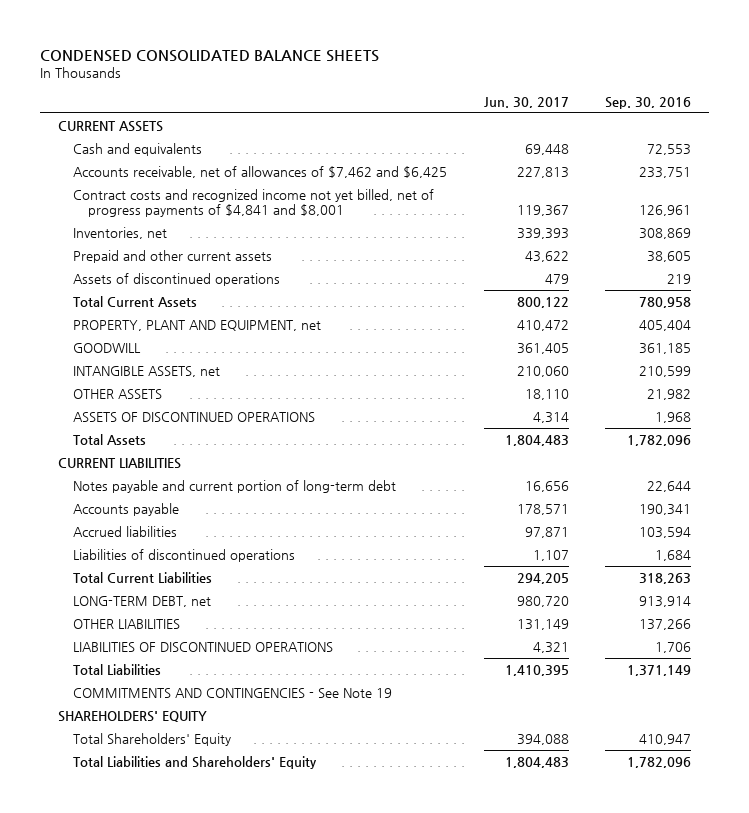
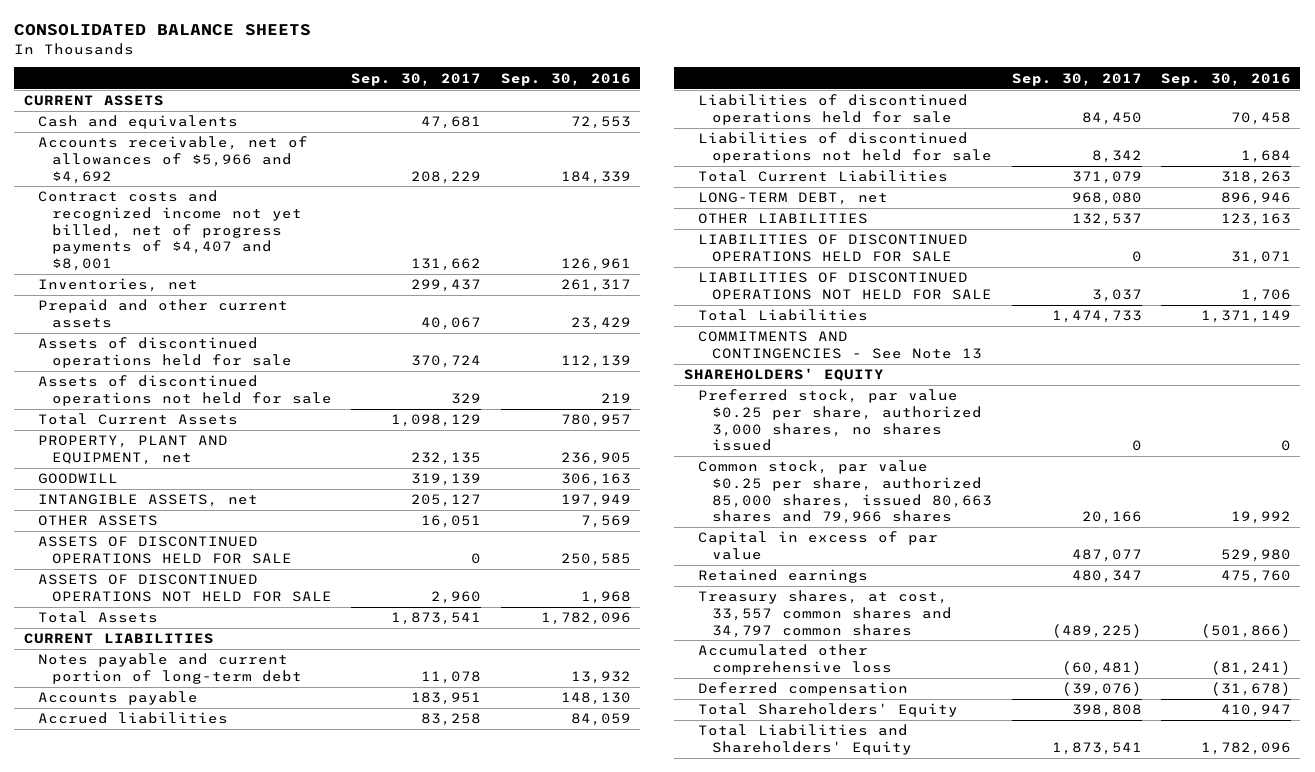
[39,49,379,62] CONDENSED CONSOLIDATED BALANCE SHEETS -> [14,24,312,37] CONSOLIDATED BALANCE SHEETS
[483,96,569,108] Jun. 30, 2017 -> none
none -> [351,72,482,86] Sep. 30, 2017
[73,165,448,178] Accounts receivable, net of allowances of $7,462 and $6,425 -> [38,136,309,184] Accounts receivable, net of allowances of $5,966 and $4,692
[639,166,692,178] 233,751 -> [560,170,631,184] 184,339
[73,188,435,218] Contract costs and recognized income not yet billed, net of progress payments of $4,841 and $8,001 -> [38,190,303,271] Contract costs and recognized income not yet billed, net of progress payments of $4,407 and $8,001
[639,227,692,239] 308,869 -> [560,279,631,293] 261,317
[647,250,692,262] 38,605 -> [570,316,631,330] 23,429
[73,272,281,286] Assets of discontinued operations -> [38,337,293,368] Assets of discontinued operations held for sale
[667,273,692,284] 219 -> [560,354,631,368] 112,139
none -> [38,375,333,406] Assets of discontinued operations not held for sale
[639,296,692,308] 780,958 -> [560,414,631,428] 780,957
[639,319,692,331] 405,404 -> [560,451,631,465] 236,905
[639,342,692,354] 361,185 -> [560,473,631,487] 306,163
[639,365,692,377] 210,599 -> [560,494,631,508] 197,949
[647,388,692,400] 21,982 -> [580,515,631,529] 7,569
[73,411,316,422] ASSETS OF DISCONTINUED OPERATIONS -> [38,536,293,564] ASSETS OF DISCONTINUED OPERATIONS HELD FOR SALE
[655,411,692,423] 1,968 -> [560,552,631,566] 250,585
none -> [38,574,333,602] ASSETS OF DISCONTINUED OPERATIONS NOT HELD FOR SALE
[647,480,692,492] 22,644 -> [570,670,631,684] 13,932
[639,503,692,515] 190,341 -> [560,692,631,706] 148,130
[639,526,692,538] 103,594 -> [570,713,631,727] 84,059
[73,548,296,562] Liabilities of discontinued operations -> [698,94,969,125] Liabilities of discontinued operations held for sale
[655,549,692,561] 1,684 -> [1230,111,1291,125] 70,458
none -> [698,132,993,163] Liabilities of discontinued operations not held for sale
[639,595,692,607] 913,914 -> [1220,192,1291,206] 896,946
[639,618,692,630] 137,266 -> [1220,213,1291,227] 123,163
[73,641,334,652] LIABILITIES OF DISCONTINUED OPERATIONS -> [698,234,969,262] LIABILITIES OF DISCONTINUED OPERATIONS HELD FOR SALE
[655,641,692,653] 1,706 -> [1230,250,1291,264] 31,071
none -> [698,272,993,300] LIABILITIES OF DISCONTINUED OPERATIONS NOT HELD FOR SALE
[73,687,393,698] COMMITMENTS AND CONTINGENCIES - See Note 19 -> [698,331,983,359] COMMITMENTS AND CONTINGENCIES - See Note 13
none -> [698,389,983,452] Preferred stock, par value $0.25 per share, authorized 3,000 shares, no shares issued
none -> [698,460,993,525] Common stock, par value $0.25 per share, authorized 85,000 shares, issued 80,663 shares and 79,966 shares
none -> [698,531,939,560] Capital in excess of par value
none -> [698,569,869,584] Retained earnings
none -> [698,590,953,638] Treasury shares, at cost, 33,557 common shares and 34,797 common shares
none -> [698,644,893,675] Accumulated other comprehensive loss
none -> [698,682,909,697] Deferred compensation

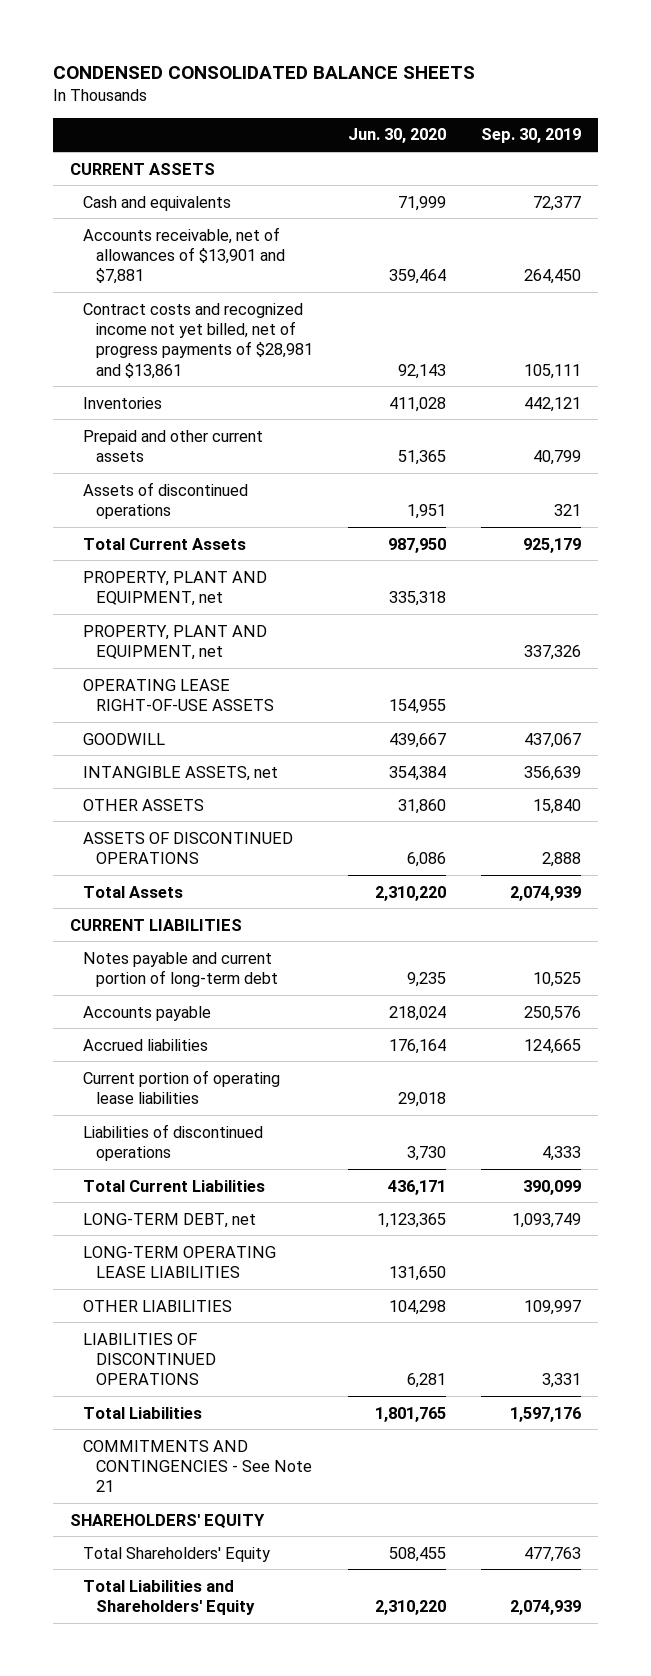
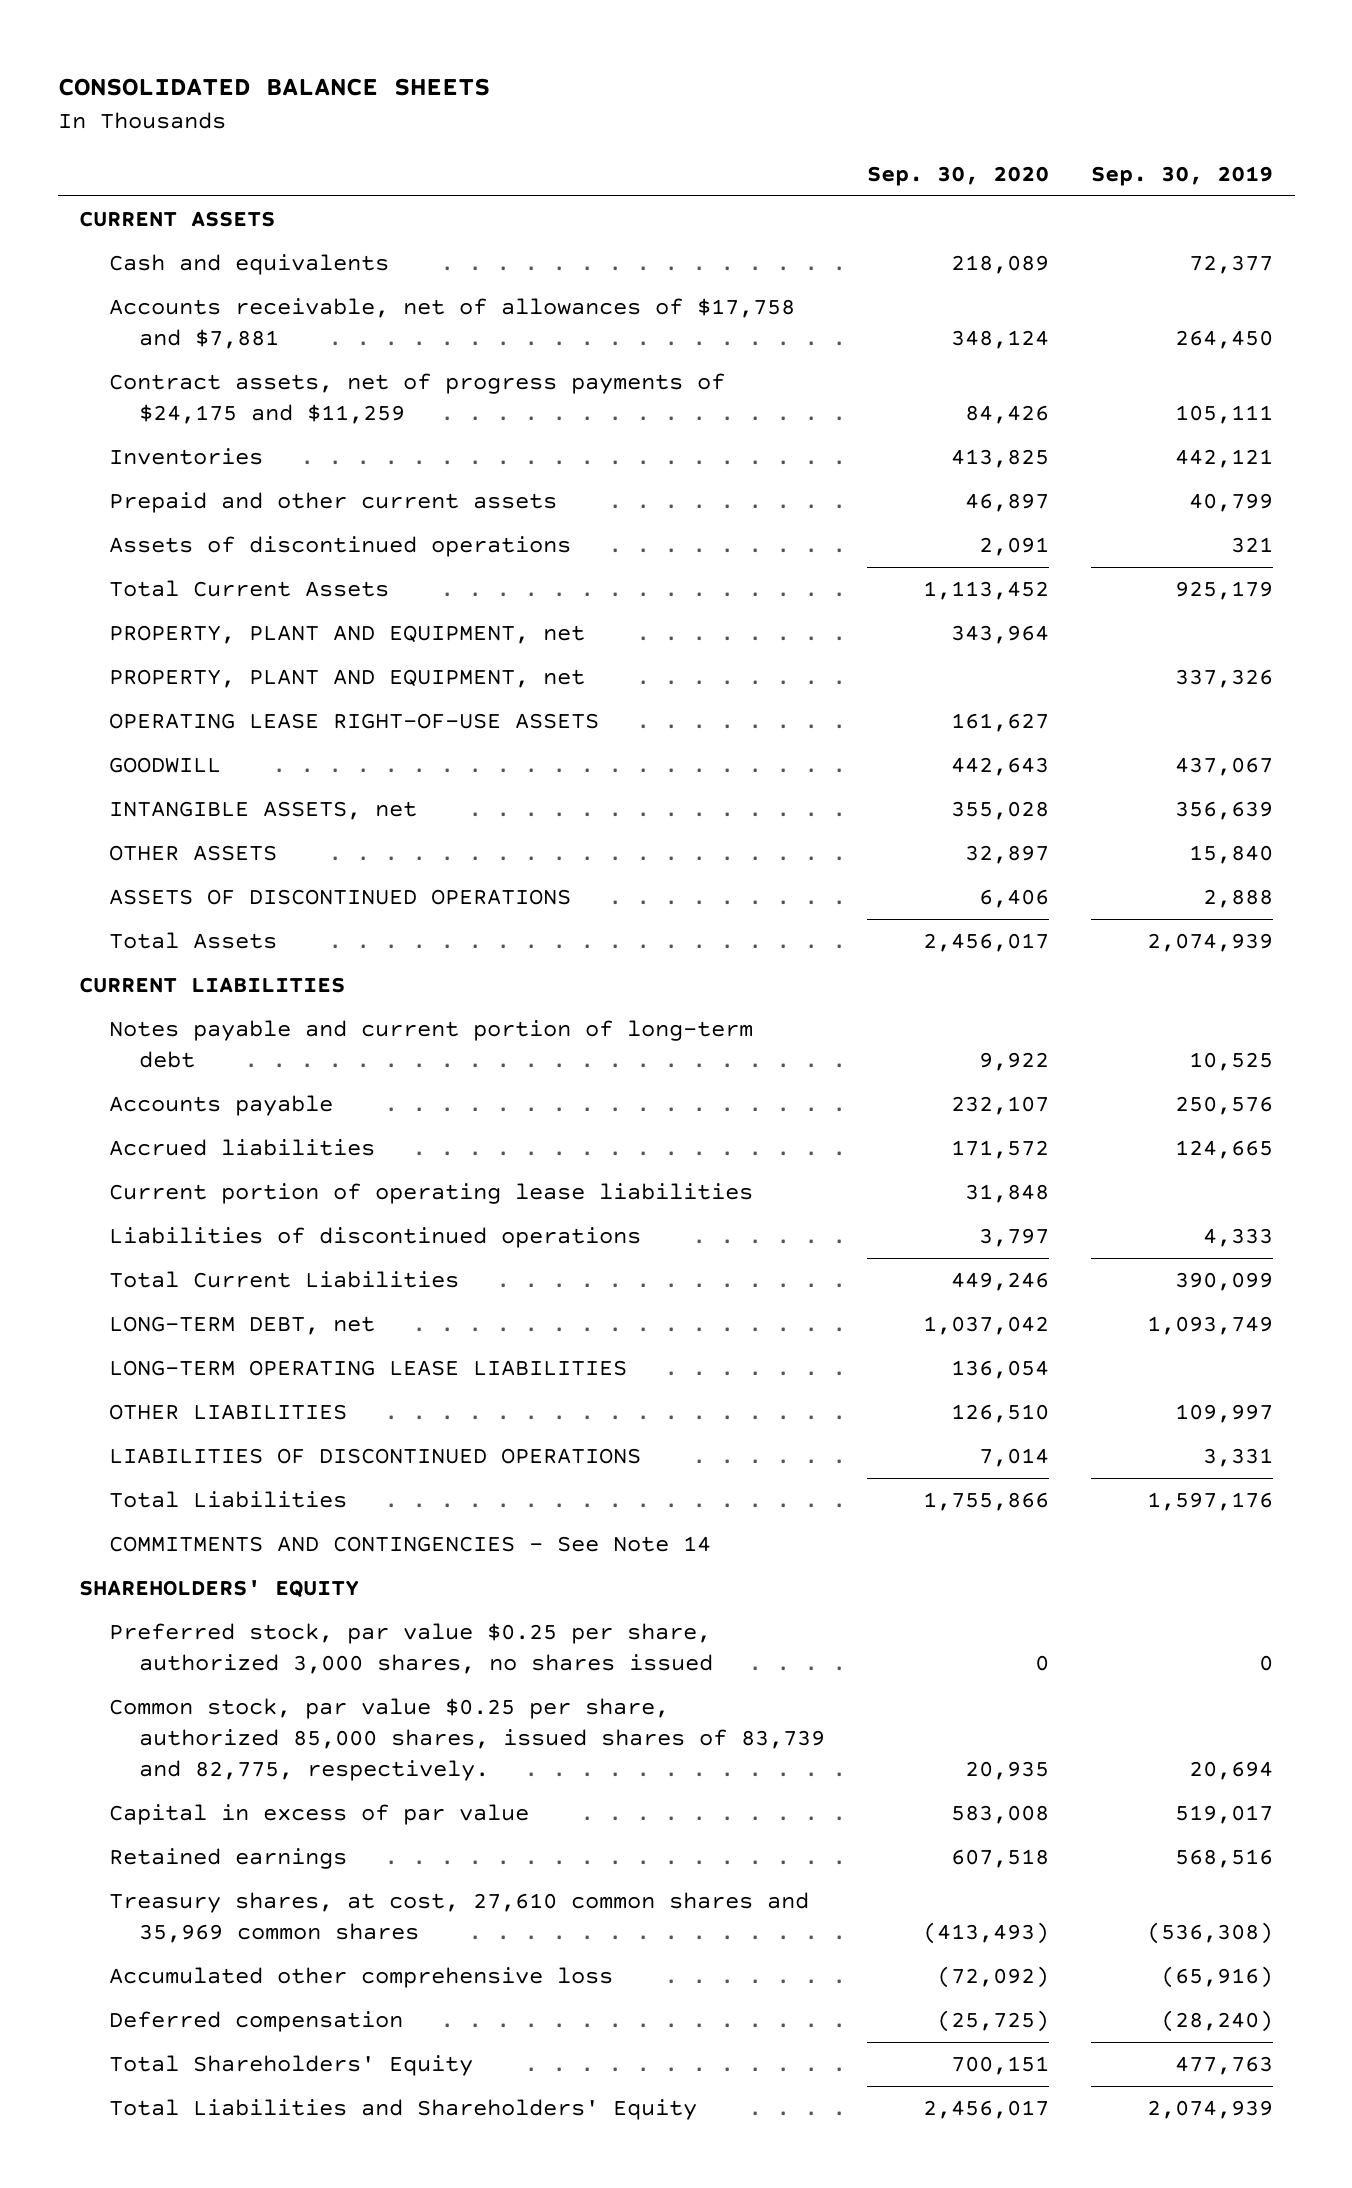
[52,65,475,79] CONDENSED CONSOLIDATED BALANCE SHEETS -> [57,78,490,97] CONSOLIDATED BALANCE SHEETS
[347,128,446,144] Jun. 30, 2020 -> none
none -> [867,165,1050,186] Sep. 30, 2020
[83,226,285,285] Accounts receivable, net of allowances of $13,901 and $7,881 -> [109,298,796,350] Accounts receivable, net of allowances of $17,758 and $7,881
[83,302,313,379] Contract costs and recognized income not yet billed, net of progress payments of $28,981 and $13,861 -> [109,373,726,425] Contract assets, net of progress payments of $24,175 and $11,259
[83,1439,312,1493] COMMITMENTS AND CONTINGENCIES - See Note 21 -> [109,1536,712,1553] COMMITMENTS AND CONTINGENCIES - See Note 14
none -> [109,1623,714,1675] Preferred stock, par value $0.25 per share, authorized 3,000 shares, no shares issued
none -> [109,1698,826,1782] Common stock, par value $0.25 per share, authorized 85,000 shares, issued shares of 83,739 and 82,775, respectively.
none -> [109,1804,530,1826] Capital in excess of par value
none -> [109,1848,348,1870] Retained earnings
none -> [109,1892,810,1944] Treasury shares, at cost, 27,610 common shares and 35,969 common shares
none -> [109,1967,614,1989] Accumulated other comprehensive loss
none -> [109,2011,404,2033] Deferred compensation

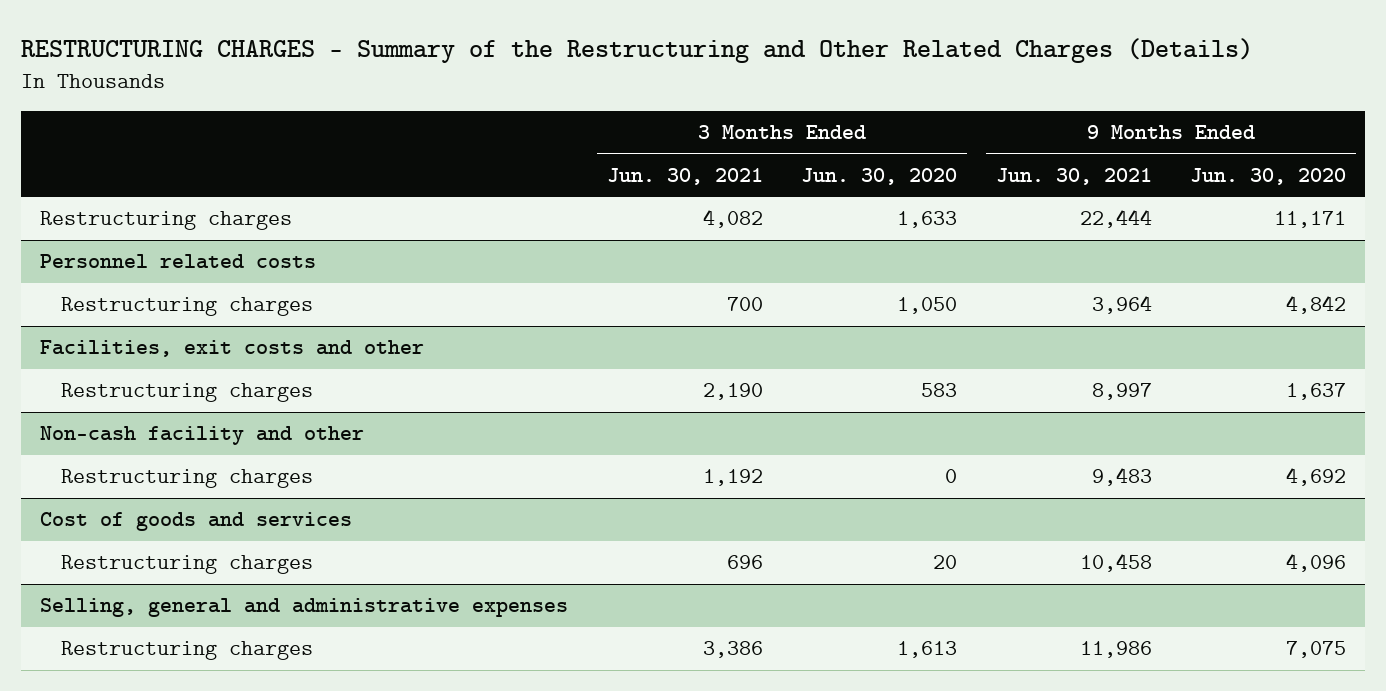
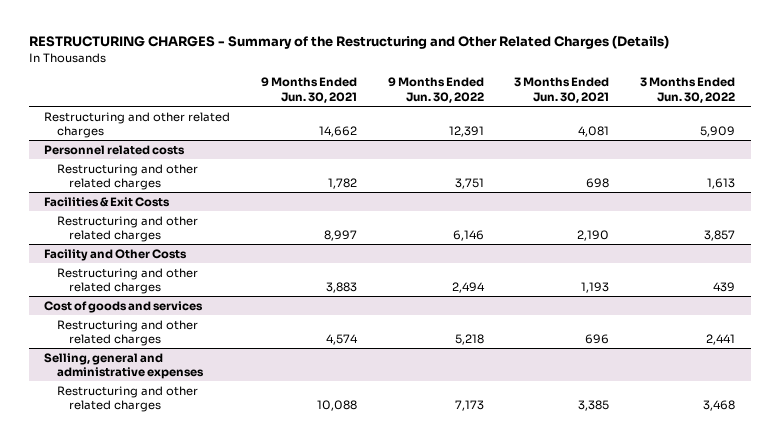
[801,167,958,185] Jun. 30, 2020 -> none
[1189,167,1346,185] Jun. 30, 2020 -> none
none -> [387,77,484,103] 9 Months Ended Jun. 30, 2022
none -> [640,77,736,103] 3 Months Ended Jun. 30, 2022
[40,211,293,231] Restructuring charges -> [44,111,231,138] Restructuring and other related charges
[702,209,763,229] 4,082 -> [578,125,610,137] 4,081
[1079,209,1152,229] 22,444 -> [318,125,357,137] 14,662
[60,297,313,317] Restructuring charges -> [56,163,198,190] Restructuring and other related charges
[726,297,763,312] 700 -> [586,177,610,188] 698
[1091,295,1152,315] 3,964 -> [327,177,357,189] 1,782
[40,340,425,358] Facilities, exit costs and other -> [44,196,171,207] Facilities & Exit Costs
[60,383,313,403] Restructuring charges -> [56,215,198,242] Restructuring and other related charges
[40,426,365,446] Non-cash facility and other -> [44,248,188,261] Facility and Other Costs
[60,469,313,489] Restructuring charges -> [56,267,198,294] Restructuring and other related charges
[702,469,763,487] 1,192 -> [581,281,610,293] 1,193
[1091,467,1152,487] 9,483 -> [325,281,357,293] 3,883
[60,555,313,575] Restructuring charges -> [56,319,198,346] Restructuring and other related charges
[1079,553,1152,573] 10,458 -> [325,333,358,345] 4,574
[60,641,313,661] Restructuring charges -> [56,385,198,412] Restructuring and other related charges
[702,641,763,659] 3,386 -> [578,399,610,411] 3,385
[1079,641,1152,659] 11,986 -> [316,399,357,411] 10,088

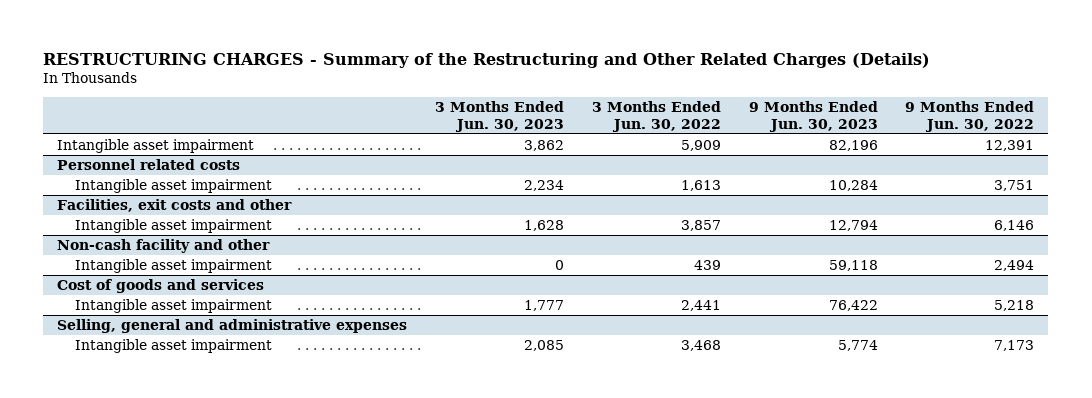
[260,77,357,103] 9 Months Ended Jun. 30, 2021 -> none
[514,77,610,103] 3 Months Ended Jun. 30, 2021 -> none
none -> [435,100,565,132] 3 Months Ended Jun. 30, 2023
none -> [748,100,878,132] 9 Months Ended Jun. 30, 2023
[44,111,231,138] Restructuring and other related charges -> [57,139,255,154] Intangible asset impairment
[56,163,198,190] Restructuring and other related charges -> [75,179,273,194] Intangible asset impairment
[44,196,171,207] Facilities & Exit Costs -> [57,199,293,213] Facilities, exit costs and other
[56,215,198,242] Restructuring and other related charges -> [75,219,273,234] Intangible asset impairment
[44,248,188,261] Facility and Other Costs -> [57,239,271,254] Non-cash facility and other
[56,267,198,294] Restructuring and other related charges -> [75,259,273,274] Intangible asset impairment
[56,319,198,346] Restructuring and other related charges -> [75,299,273,314] Intangible asset impairment
[56,385,198,412] Restructuring and other related charges -> [75,339,273,354] Intangible asset impairment

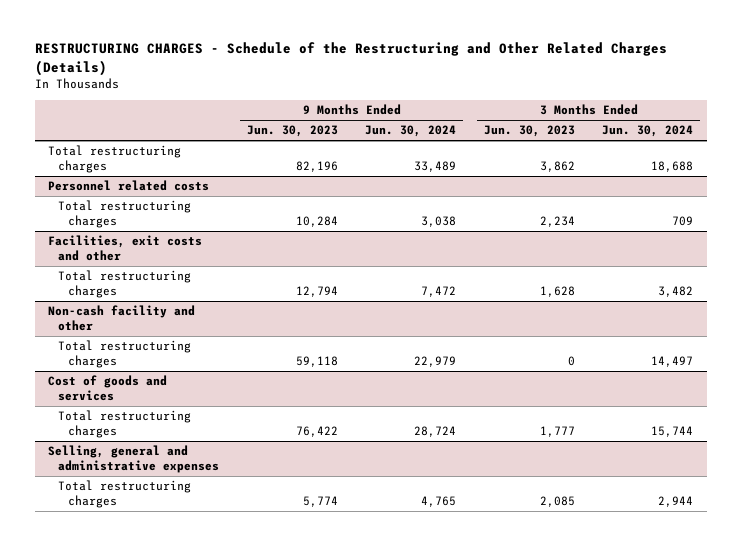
[43,52,931,68] RESTRUCTURING CHARGES - Summary of the Restructuring and Other Related Charges (Details) -> [34,42,667,76] RESTRUCTURING CHARGES - Schedule of the Restructuring and Other Related Charges (Details)
[591,100,721,132] 3 Months Ended Jun. 30, 2022 -> none
[905,100,1035,132] 9 Months Ended Jun. 30, 2022 -> none
none -> [365,125,457,138] Jun. 30, 2024
none -> [602,125,694,138] Jun. 30, 2024
[57,139,255,154] Intangible asset impairment -> [48,145,182,174] Total restructuring charges
[75,179,273,194] Intangible asset impairment -> [58,200,192,229] Total restructuring charges
[75,219,273,234] Intangible asset impairment -> [58,270,192,299] Total restructuring charges
[75,259,273,274] Intangible asset impairment -> [58,340,192,369] Total restructuring charges
[75,299,273,314] Intangible asset impairment -> [58,410,192,439] Total restructuring charges
[75,339,273,354] Intangible asset impairment -> [58,480,192,509] Total restructuring charges

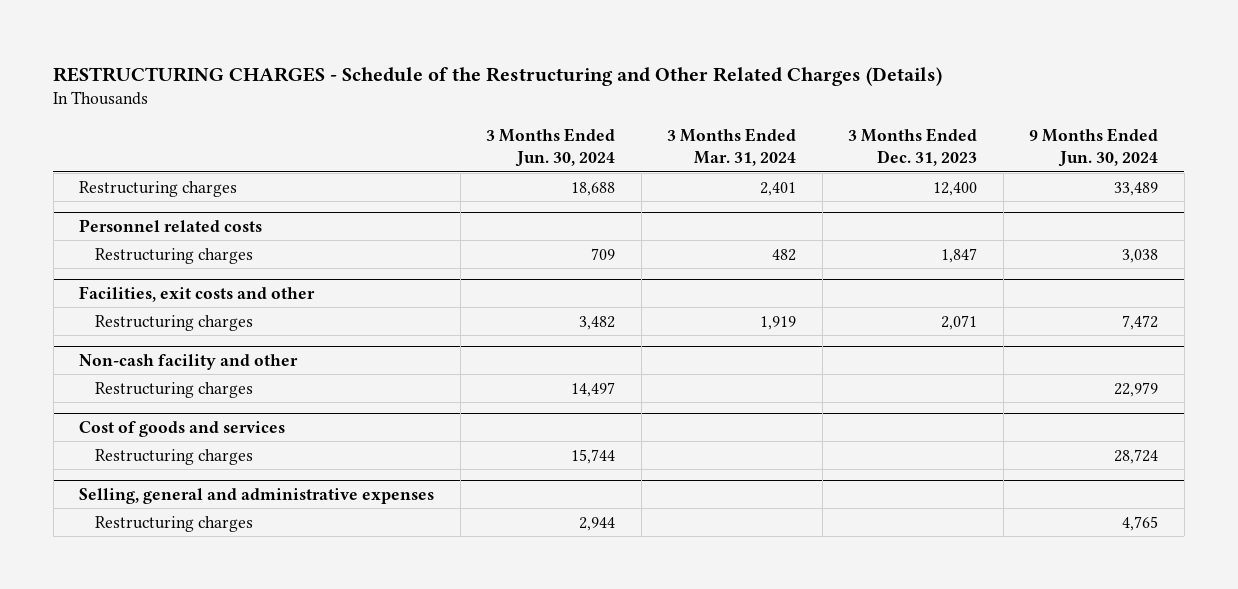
[246,125,338,138] Jun. 30, 2023 -> none
[483,125,575,138] Jun. 30, 2023 -> none
none -> [667,128,797,167] 3 Months Ended Mar. 31, 2024
none -> [848,128,978,167] 3 Months Ended Dec. 31, 2023
[48,145,182,174] Total restructuring charges -> [79,180,238,197] Restructuring charges
[58,200,192,229] Total restructuring charges -> [94,247,253,264] Restructuring charges
[58,270,192,299] Total restructuring charges -> [94,314,253,331] Restructuring charges
[58,340,192,369] Total restructuring charges -> [94,381,253,398] Restructuring charges
[58,410,192,439] Total restructuring charges -> [94,448,253,465] Restructuring charges
[58,480,192,509] Total restructuring charges -> [94,515,253,532] Restructuring charges

